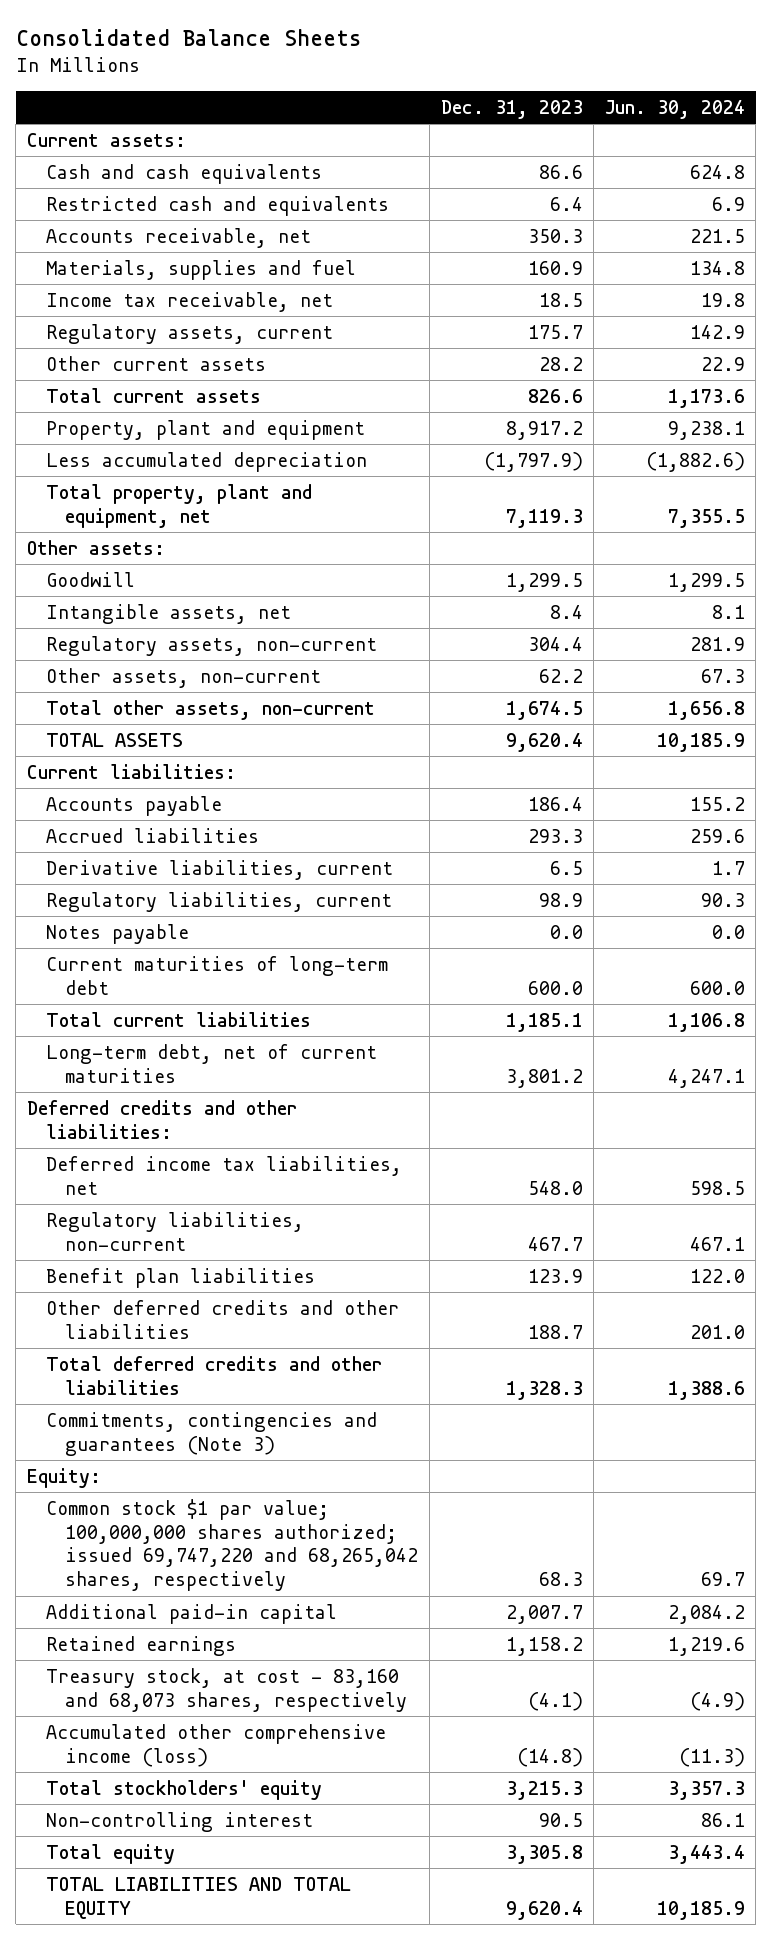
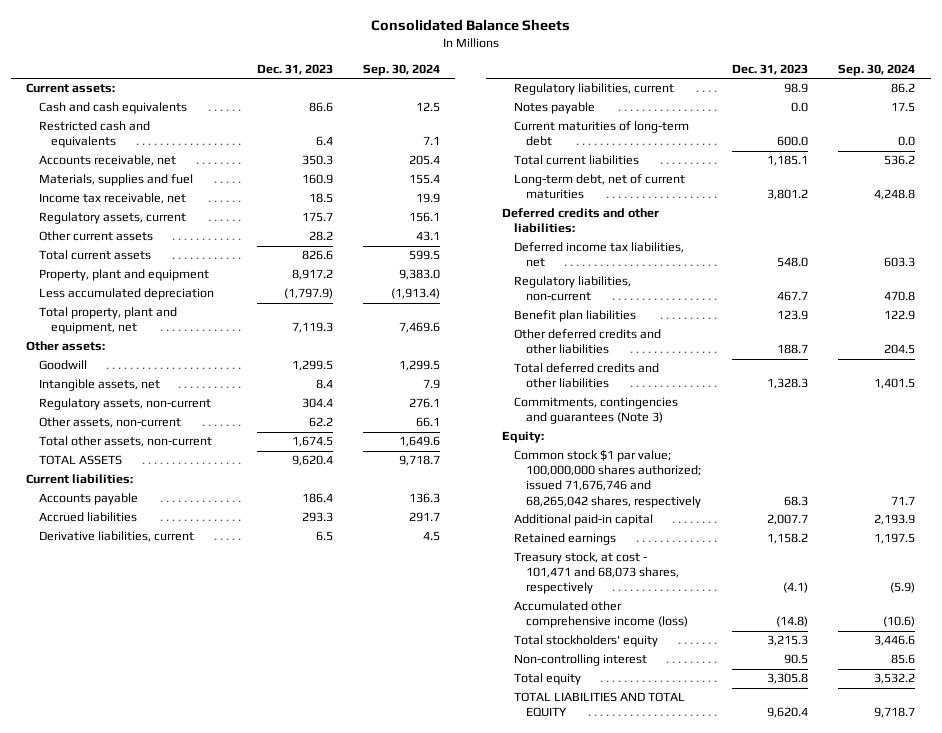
[604,99,745,119] Jun. 30, 2024 -> none
none -> [363,63,441,76] Sep. 30, 2024
[46,1498,419,1592] Common stock $1 par value; 100,000,000 shares authorized; issued 69,747,220 and 68,265,042 shares, respectively -> [514,450,702,508] Common stock $1 par value; 100,000,000 shares authorized; issued 71,676,746 and 68,265,042 shares, respectively
[46,1667,408,1712] Treasury stock, at cost - 83,160 and 68,073 shares, respectively -> [514,552,680,595] Treasury stock, at cost - 101,471 and 68,073 shares, respectively

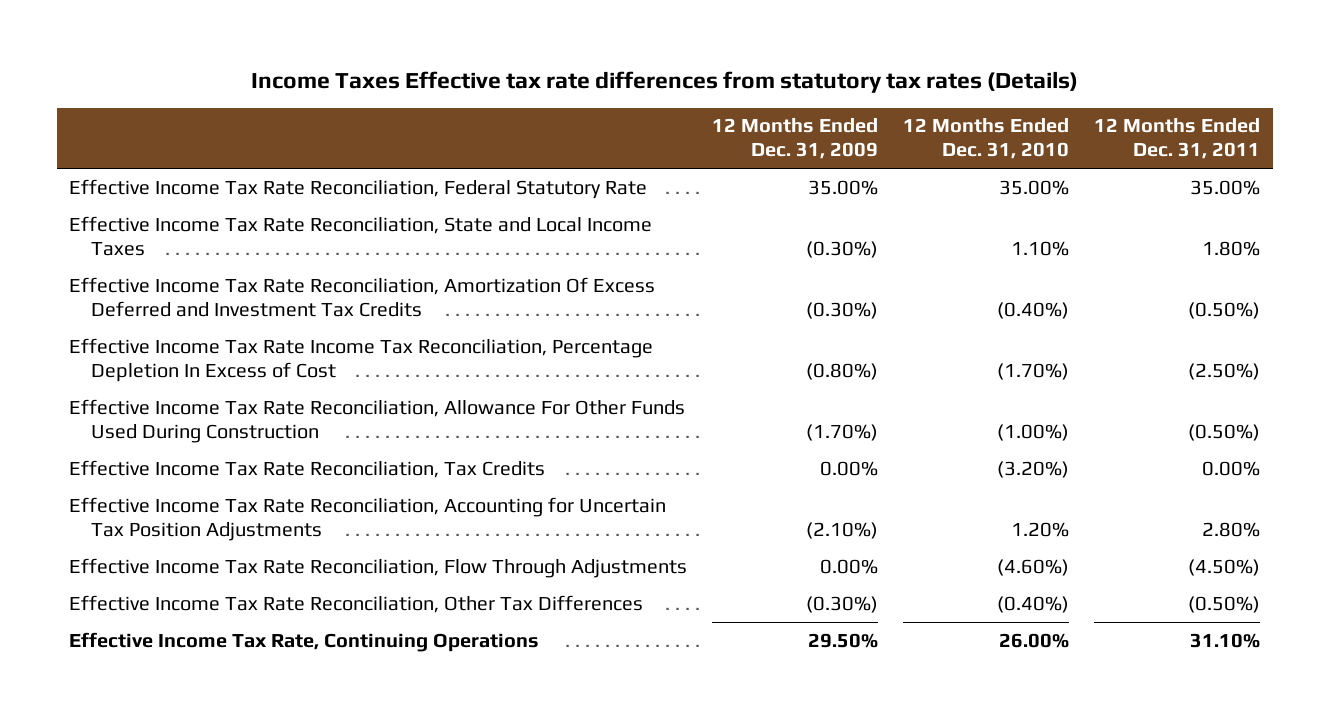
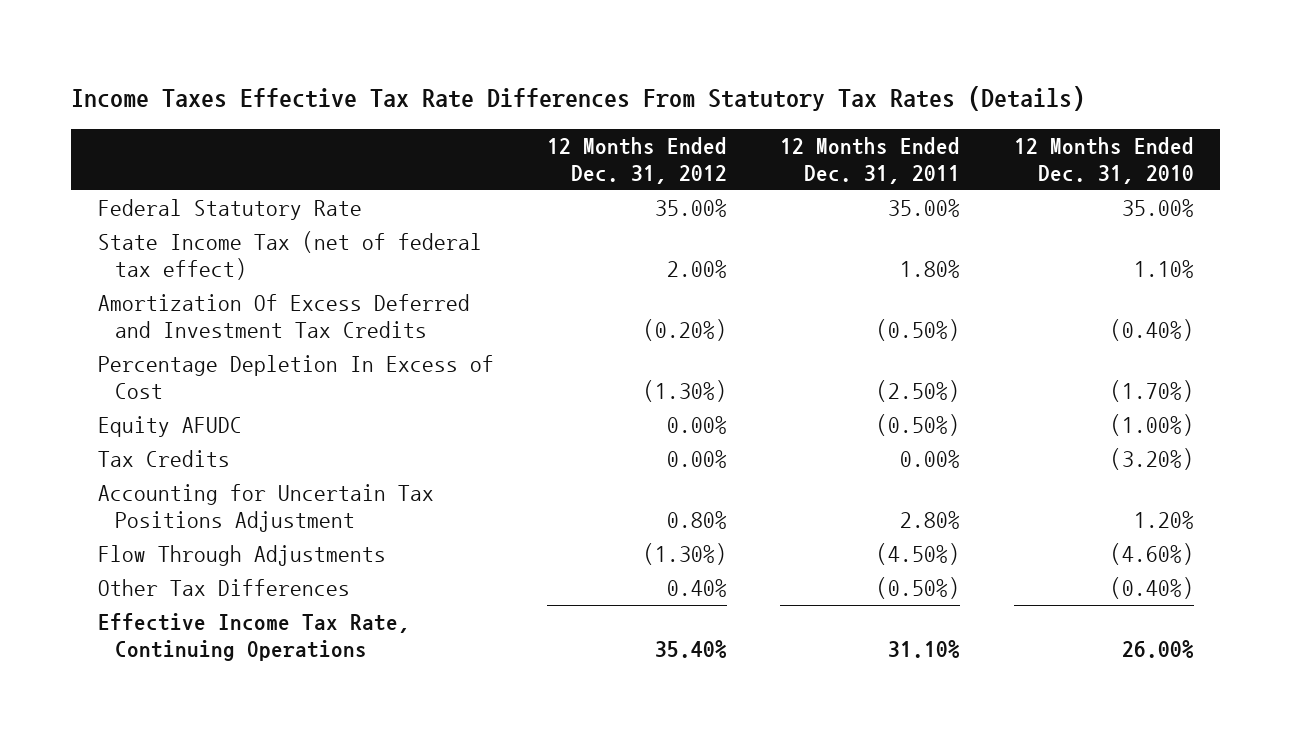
[250,70,1078,93] Income Taxes Effective tax rate differences from statutory tax rates (Details) -> [70,86,1085,112] Income Taxes Effective Tax Rate Differences From Statutory Tax Rates (Details)
[712,118,879,160] 12 Months Ended Dec. 31, 2009 -> none
none -> [546,137,727,184] 12 Months Ended Dec. 31, 2012
[69,398,686,443] Effective Income Tax Rate Reconciliation, Allowance For Other Funds Used During Construction -> none
[69,178,648,199] Effective Income Tax Rate Reconciliation, Federal Statutory Rate -> [97,199,362,221] Federal Statutory Rate
[69,215,653,256] Effective Income Tax Rate Reconciliation, State and Local Income Taxes -> [97,231,482,281] State Income Tax (net of federal tax effect)
[69,276,656,317] Effective Income Tax Rate Reconciliation, Amortization Of Excess Deferred and Investment Tax Credits -> [97,294,470,339] Amortization Of Excess Deferred and Investment Tax Credits
[69,337,654,382] Effective Income Tax Rate Income Tax Reconciliation, Percentage Depletion In Excess of Cost -> [97,355,494,400] Percentage Depletion In Excess of Cost
none -> [97,416,242,438] Equity AFUDC
[69,459,546,478] Effective Income Tax Rate Reconciliation, Tax Credits -> [97,450,230,468] Tax Credits
[69,496,667,541] Effective Income Tax Rate Reconciliation, Accounting for Uncertain Tax Position Adjustments -> [97,484,434,533] Accounting for Uncertain Tax Positions Adjustment
[69,557,688,578] Effective Income Tax Rate Reconciliation, Flow Through Adjustments -> [97,545,386,567] Flow Through Adjustments
[69,594,644,613] Effective Income Tax Rate Reconciliation, Other Tax Differences -> [97,579,350,597] Other Tax Differences

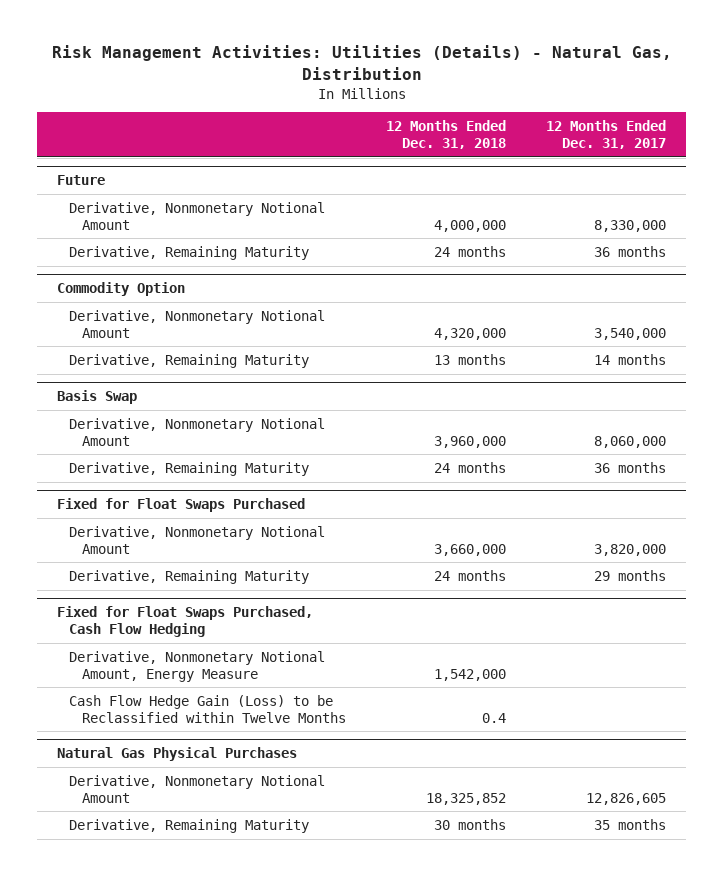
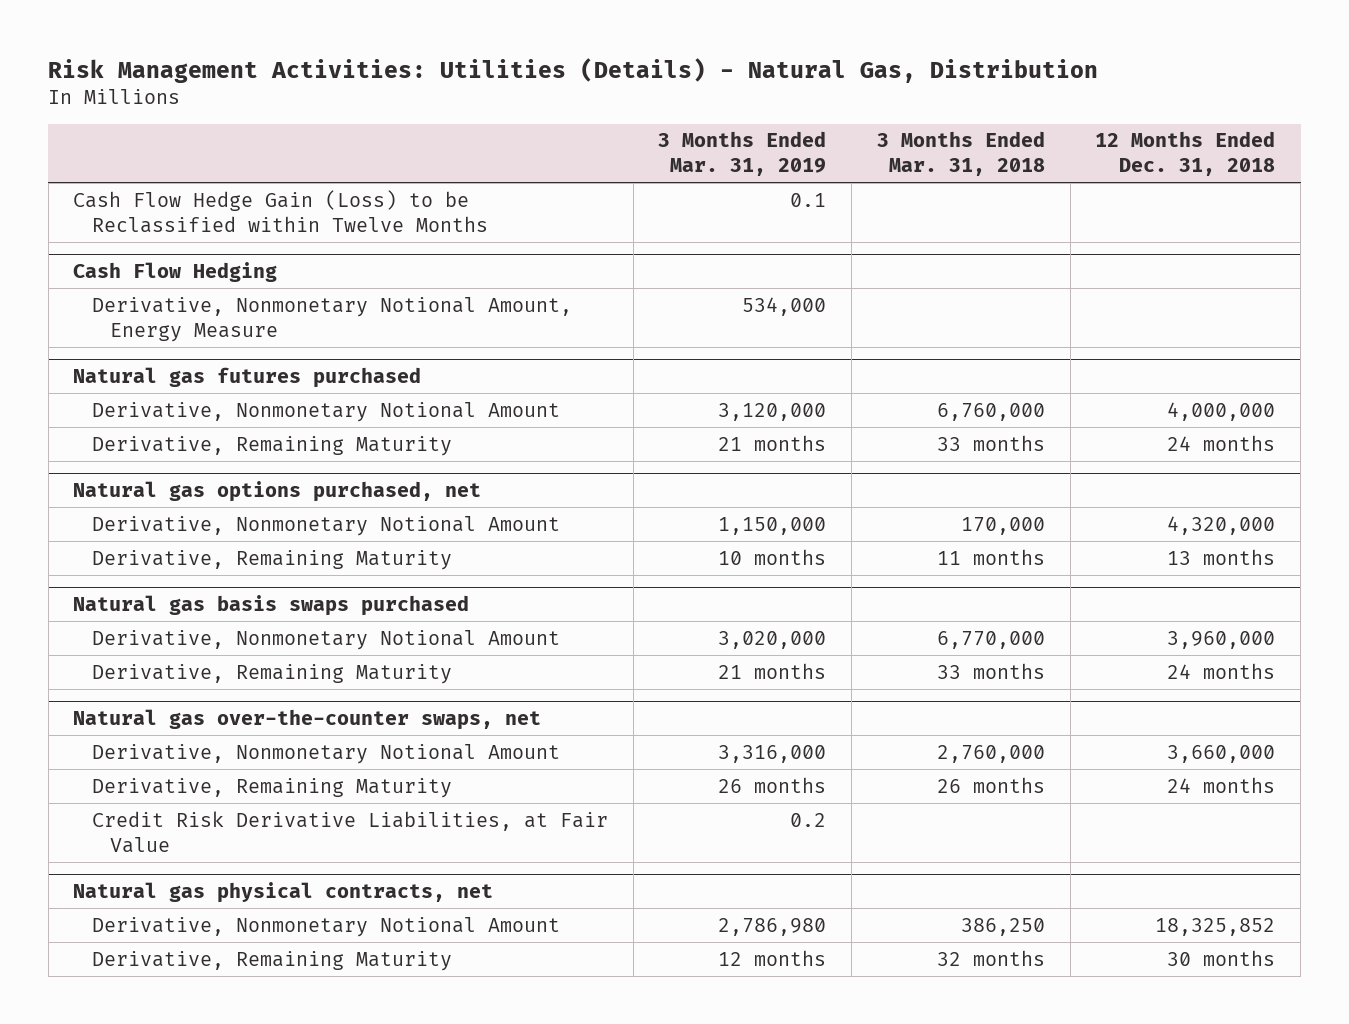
[546,120,667,150] 12 Months Ended Dec. 31, 2017 -> none
none -> [658,131,827,177] 3 Months Ended Mar. 31, 2019
none -> [876,131,1045,177] 3 Months Ended Mar. 31, 2018
none -> [73,189,488,233] Cash Flow Hedge Gain (Loss) to be Reclassified within Twelve Months
[56,175,105,186] Future -> [73,262,278,283] Cash Flow Hedging
none -> [91,296,572,342] Derivative, Nonmonetary Notional Amount, Energy Measure
none -> [73,367,422,389] Natural gas futures purchased
[56,282,185,297] Commodity Option -> [73,481,482,503] Natural gas options purchased, net
[56,390,137,405] Basis Swap -> [73,595,470,617] Natural gas basis swaps purchased
[56,498,305,513] Fixed for Float Swaps Purchased -> [73,709,542,731] Natural gas over-the-counter swaps, net
[56,606,313,638] Fixed for Float Swaps Purchased, Cash Flow Hedging -> none
[69,650,326,682] Derivative, Nonmonetary Notional Amount, Energy Measure -> none
[69,694,347,723] Cash Flow Hedge Gain (Loss) to be Reclassified within Twelve Months -> none
none -> [91,810,608,853] Credit Risk Derivative Liabilities, at Fair Value
[56,747,297,762] Natural Gas Physical Purchases -> [73,882,494,904] Natural gas physical contracts, net

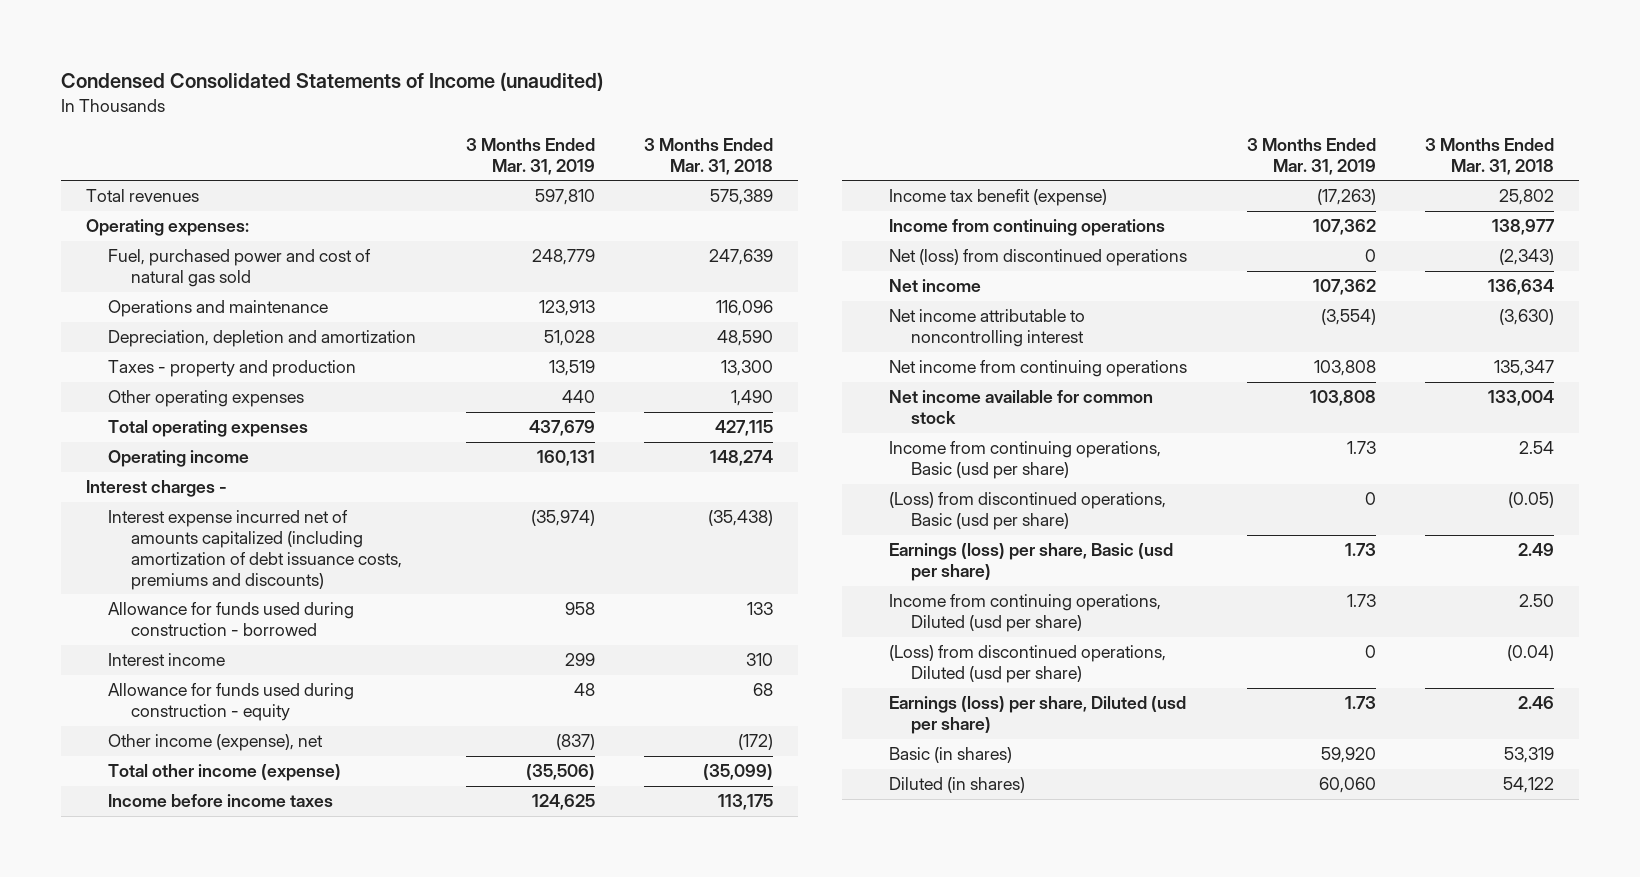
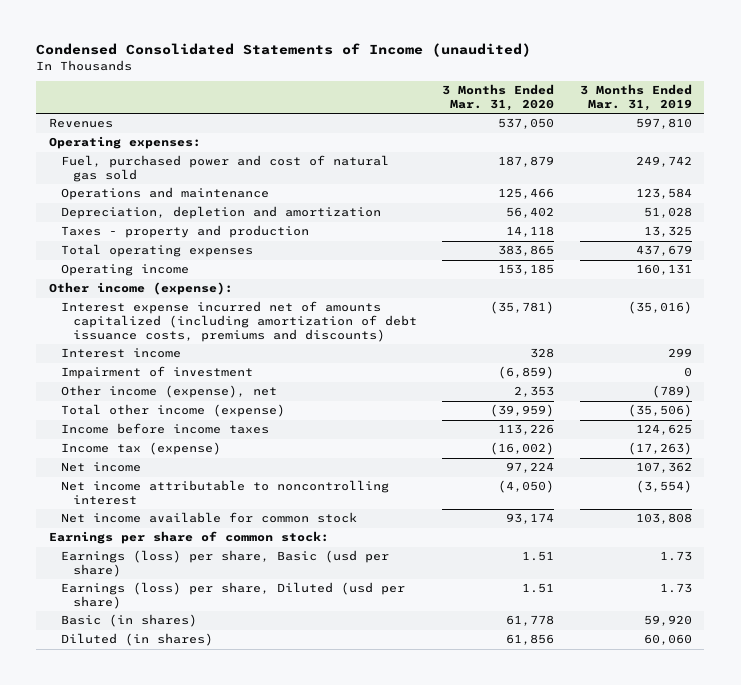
[644,137,774,175] 3 Months Ended Mar. 31, 2018 -> none
none -> [442,84,555,112] 3 Months Ended Mar. 31, 2020
[85,189,199,203] Total revenues -> [49,118,114,129] Revenues
[531,249,595,266] 248,779 -> [635,156,692,168] 249,742
[538,300,595,317] 123,913 -> [635,188,692,200] 123,584
[108,390,305,408] Other operating expenses -> none
[548,360,595,377] 13,519 -> [643,226,692,238] 13,325
[85,480,227,498] Interest charges - -> none
[108,602,355,637] Allowance for funds used during construction - borrowed -> none
none -> [49,282,234,296] Other income (expense):
[530,510,595,527] (35,974) -> [627,301,692,315] (35,016)
[108,683,355,722] Allowance for funds used during construction - equity -> none
none -> [60,366,253,380] Impairment of investment
[555,734,595,751] (837) -> [651,385,692,399] (789)
[888,219,1165,237] Income from continuing operations -> none
[888,249,1187,267] Net (loss) from discontinued operations -> none
[888,189,1107,207] Income tax benefit (expense) -> [60,442,221,456] Income tax (expense)
[888,360,1187,378] Net income from continuing operations -> none
[888,441,1161,480] Income from continuing operations, Basic (usd per share) -> none
[888,492,1166,531] (Loss) from discontinued operations, Basic (usd per share) -> none
none -> [49,531,330,545] Earnings per share of common stock:
[888,594,1161,633] Income from continuing operations, Diluted (usd per share) -> none
[888,645,1166,684] (Loss) from discontinued operations, Diluted (usd per share) -> none

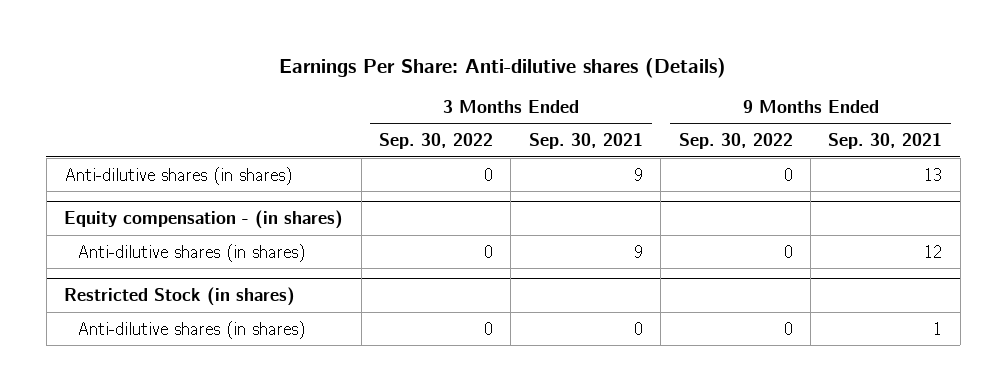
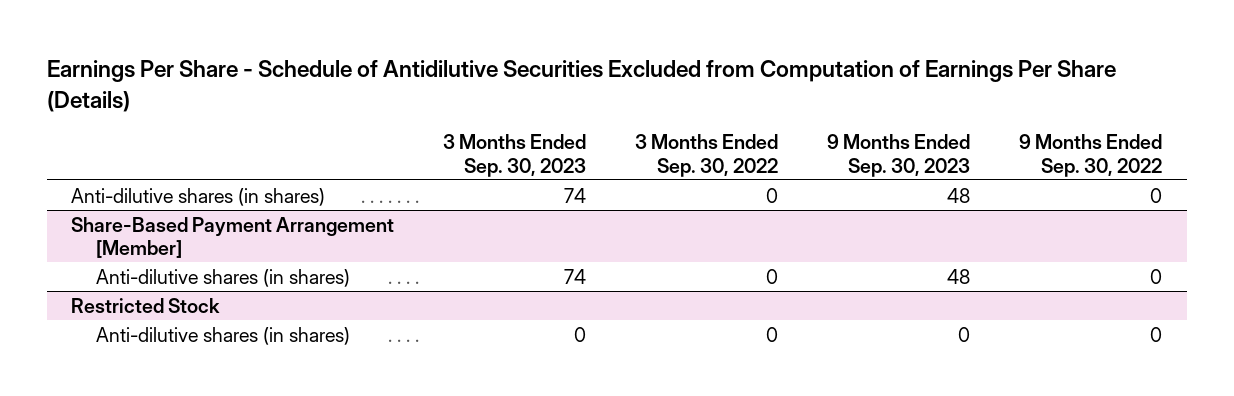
[279,58,727,79] Earnings Per Share: Anti-dilutive shares (Details) -> [46,60,1116,113] Earnings Per Share - Schedule of Antidilutive Securities Excluded from Computation of Earnings Per Share (Details)
[528,133,643,150] Sep. 30, 2021 -> none
[828,133,943,150] Sep. 30, 2021 -> none
none -> [443,134,587,177] 3 Months Ended Sep. 30, 2023
none -> [827,134,971,177] 9 Months Ended Sep. 30, 2023
[64,210,344,230] Equity compensation - (in shares) -> [71,216,395,258] Share-Based Payment Arrangement [Member]
[64,287,296,307] Restricted Stock (in shares) -> [71,297,221,313] Restricted Stock

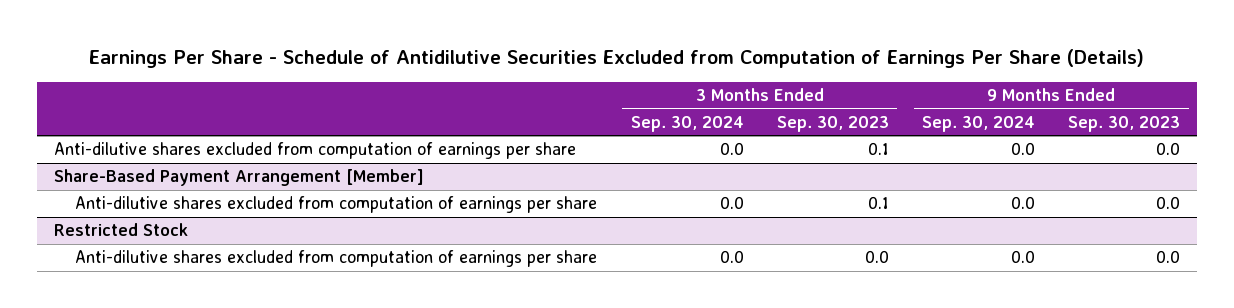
[635,134,779,177] 3 Months Ended Sep. 30, 2022 -> none
[1019,134,1163,177] 9 Months Ended Sep. 30, 2022 -> none
none -> [630,116,744,133] Sep. 30, 2024
none -> [922,116,1036,133] Sep. 30, 2024
[71,187,326,206] Anti-dilutive shares (in shares) -> [53,142,576,160] Anti-dilutive shares excluded from computation of earnings per share
[564,187,587,203] 74 -> [867,142,889,156] 0.1
[947,187,971,203] 48 -> [1156,142,1181,156] 0.0
[95,268,350,287] Anti-dilutive shares (in shares) -> [75,196,598,214] Anti-dilutive shares excluded from computation of earnings per share
[564,268,587,284] 74 -> [867,196,889,210] 0.1
[947,268,971,284] 48 -> [1156,196,1181,210] 0.0
[95,326,350,345] Anti-dilutive shares (in shares) -> [75,250,598,268] Anti-dilutive shares excluded from computation of earnings per share
[574,326,587,342] 0 -> [864,250,889,264] 0.0
[958,326,971,342] 0 -> [1156,250,1181,264] 0.0

